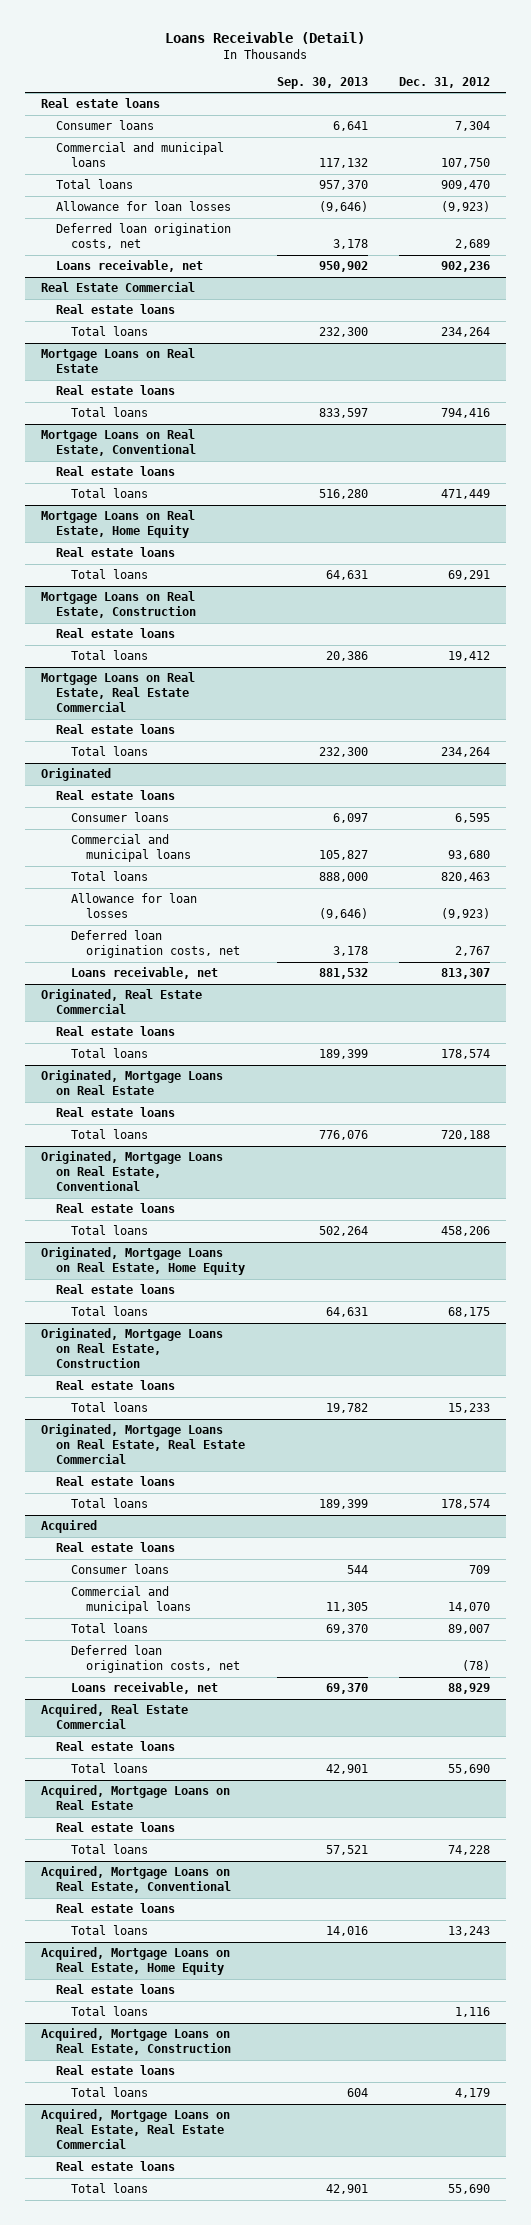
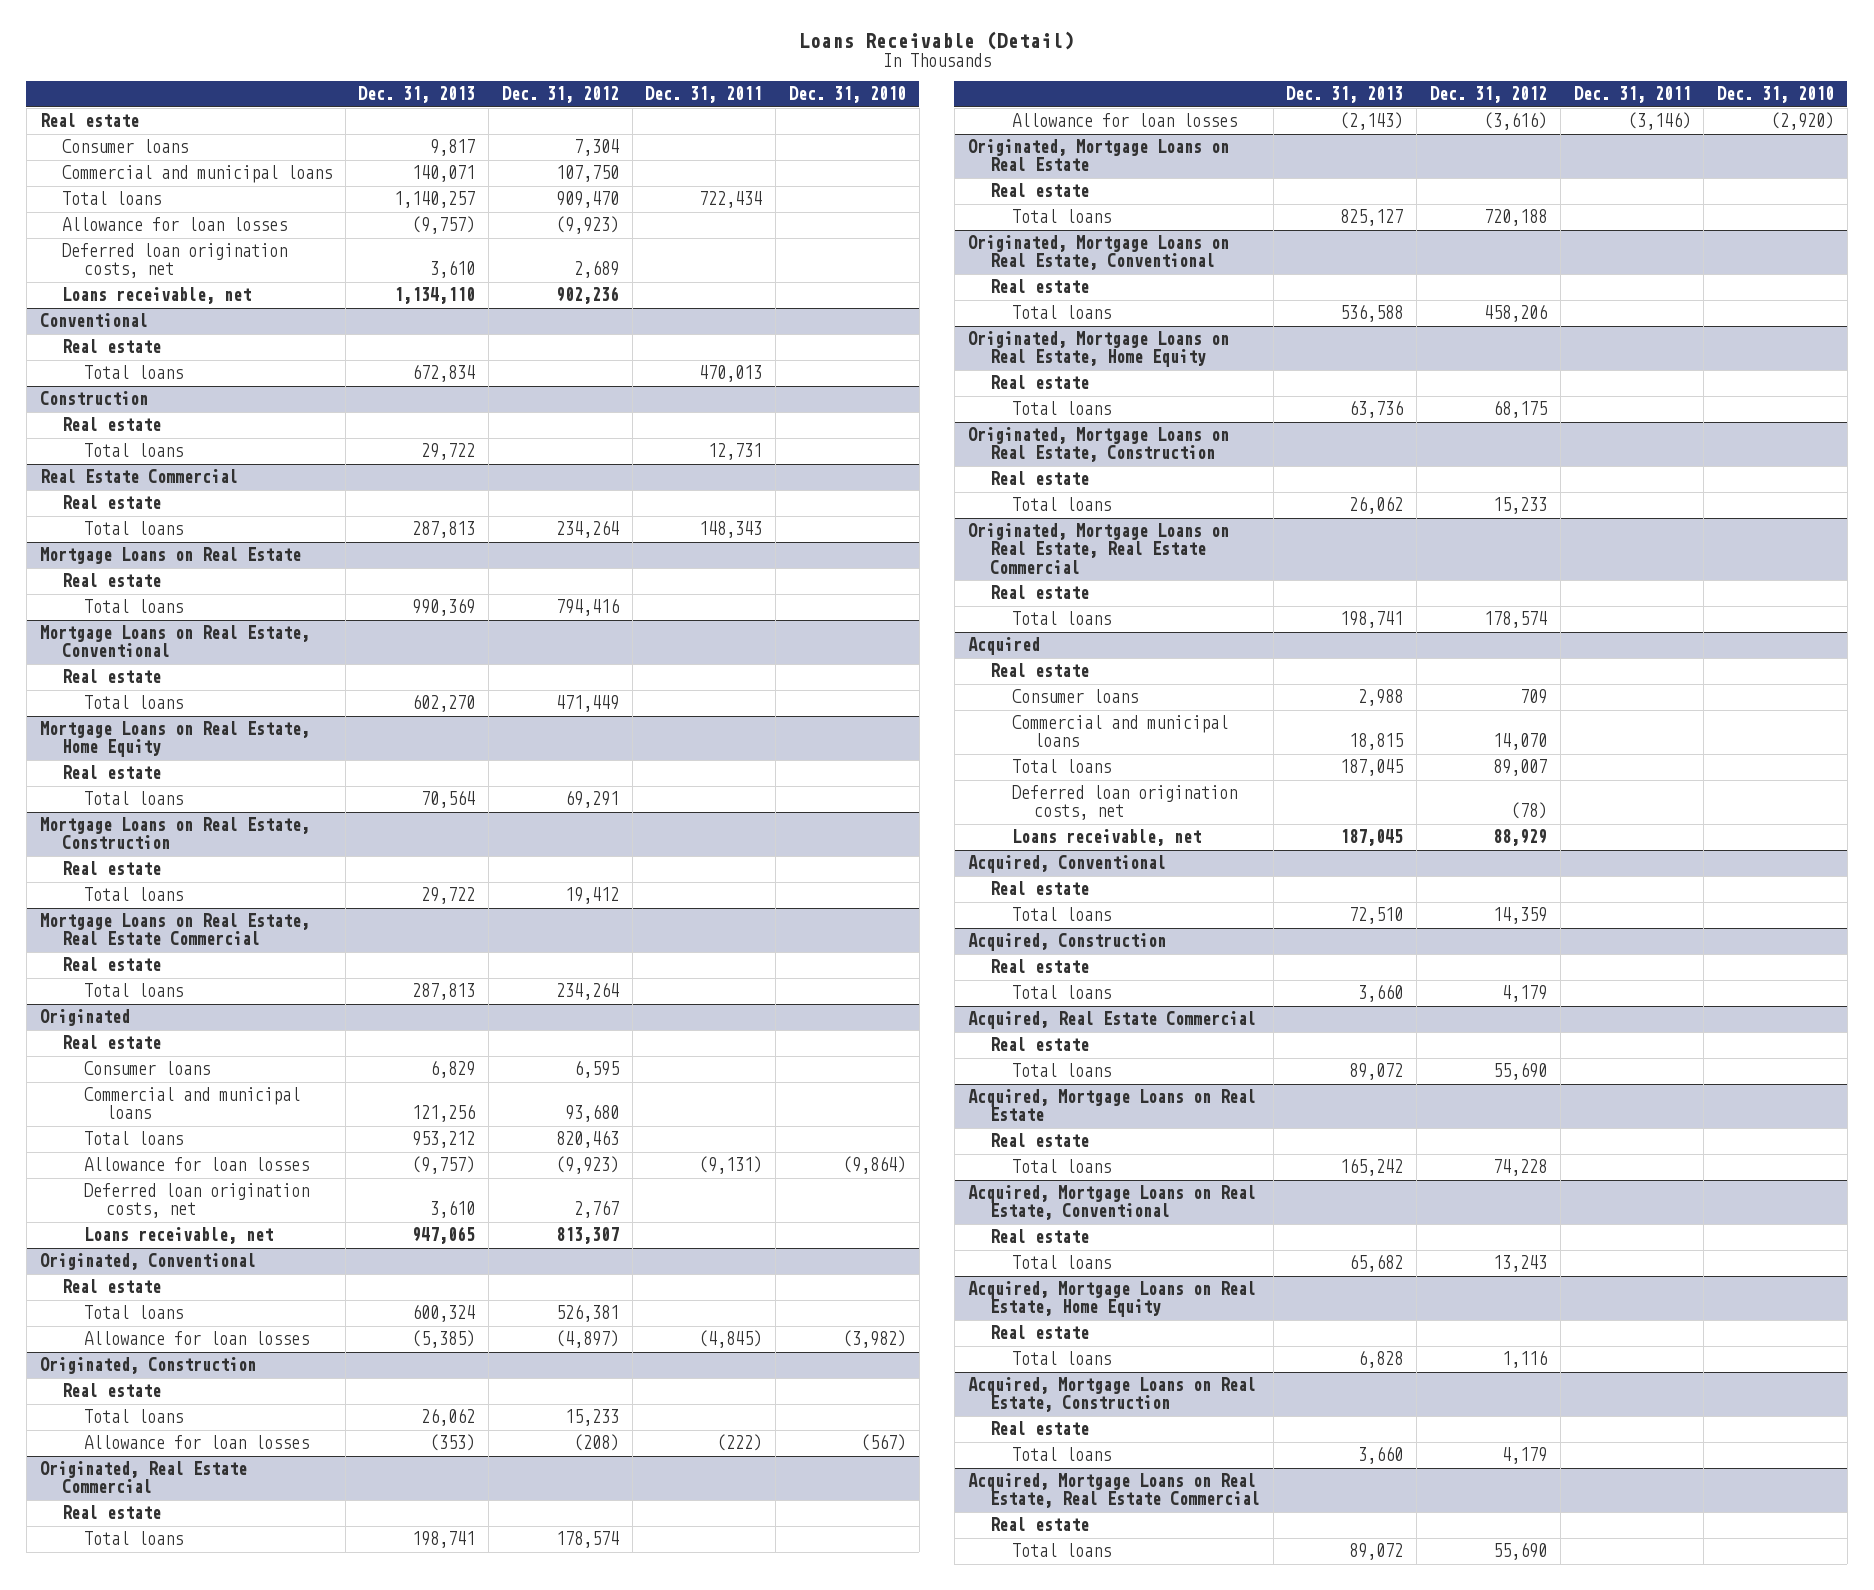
[276,76,368,89] Sep. 30, 2013 -> none
none -> [358,86,476,104] Dec. 31, 2013
none -> [645,86,763,104] Dec. 31, 2011
none -> [789,86,907,104] Dec. 31, 2010
[40,98,160,109] Real estate loans -> [39,113,139,128] Real estate
none -> [39,313,148,328] Conventional
none -> [61,339,161,354] Real estate
none -> [84,365,184,380] Total loans
none -> [39,391,148,406] Construction
none -> [61,417,161,432] Real estate
none -> [84,443,184,458] Total loans
[56,304,176,315] Real estate loans -> [61,495,161,510] Real estate
[56,385,176,396] Real estate loans -> [61,573,161,588] Real estate
[56,466,176,477] Real estate loans -> [61,669,161,684] Real estate
[56,547,176,558] Real estate loans -> [61,765,161,780] Real estate
[56,628,176,639] Real estate loans -> [61,861,161,876] Real estate
[56,724,176,735] Real estate loans -> [61,957,161,972] Real estate
[56,790,176,801] Real estate loans -> [61,1035,161,1050] Real estate
none -> [39,1253,256,1271] Originated, Conventional
none -> [61,1279,161,1294] Real estate
none -> [84,1305,184,1320] Total loans
none -> [84,1331,310,1346] Allowance for loan losses
none -> [39,1357,256,1375] Originated, Construction
none -> [61,1383,161,1398] Real estate
none -> [84,1409,184,1424] Total loans
none -> [84,1435,310,1450] Allowance for loan losses
[56,1026,176,1037] Real estate loans -> [61,1505,161,1520] Real estate
none -> [1012,113,1238,128] Allowance for loan losses
[56,1107,176,1118] Real estate loans -> [989,183,1089,198] Real estate
[56,1203,176,1214] Real estate loans -> [989,279,1089,294] Real estate
[56,1284,176,1295] Real estate loans -> [989,375,1089,390] Real estate
[56,1380,176,1391] Real estate loans -> [989,471,1089,486] Real estate
[56,1476,176,1487] Real estate loans -> [989,585,1089,600] Real estate
[56,1542,176,1553] Real estate loans -> [989,663,1089,678] Real estate
none -> [967,855,1166,874] Acquired, Conventional
none -> [989,881,1089,896] Real estate
none -> [1012,907,1112,922] Total loans
none -> [967,933,1166,952] Acquired, Construction
none -> [989,959,1089,974] Real estate
none -> [1012,985,1112,1000] Total loans
[56,1741,176,1752] Real estate loans -> [989,1037,1089,1052] Real estate
[56,1822,176,1833] Real estate loans -> [989,1133,1089,1148] Real estate
[56,1903,176,1914] Real estate loans -> [989,1229,1089,1244] Real estate
[56,1984,176,1995] Real estate loans -> [989,1325,1089,1340] Real estate
[56,2065,176,2076] Real estate loans -> [989,1421,1089,1436] Real estate
[56,2161,176,2172] Real estate loans -> [989,1517,1089,1532] Real estate

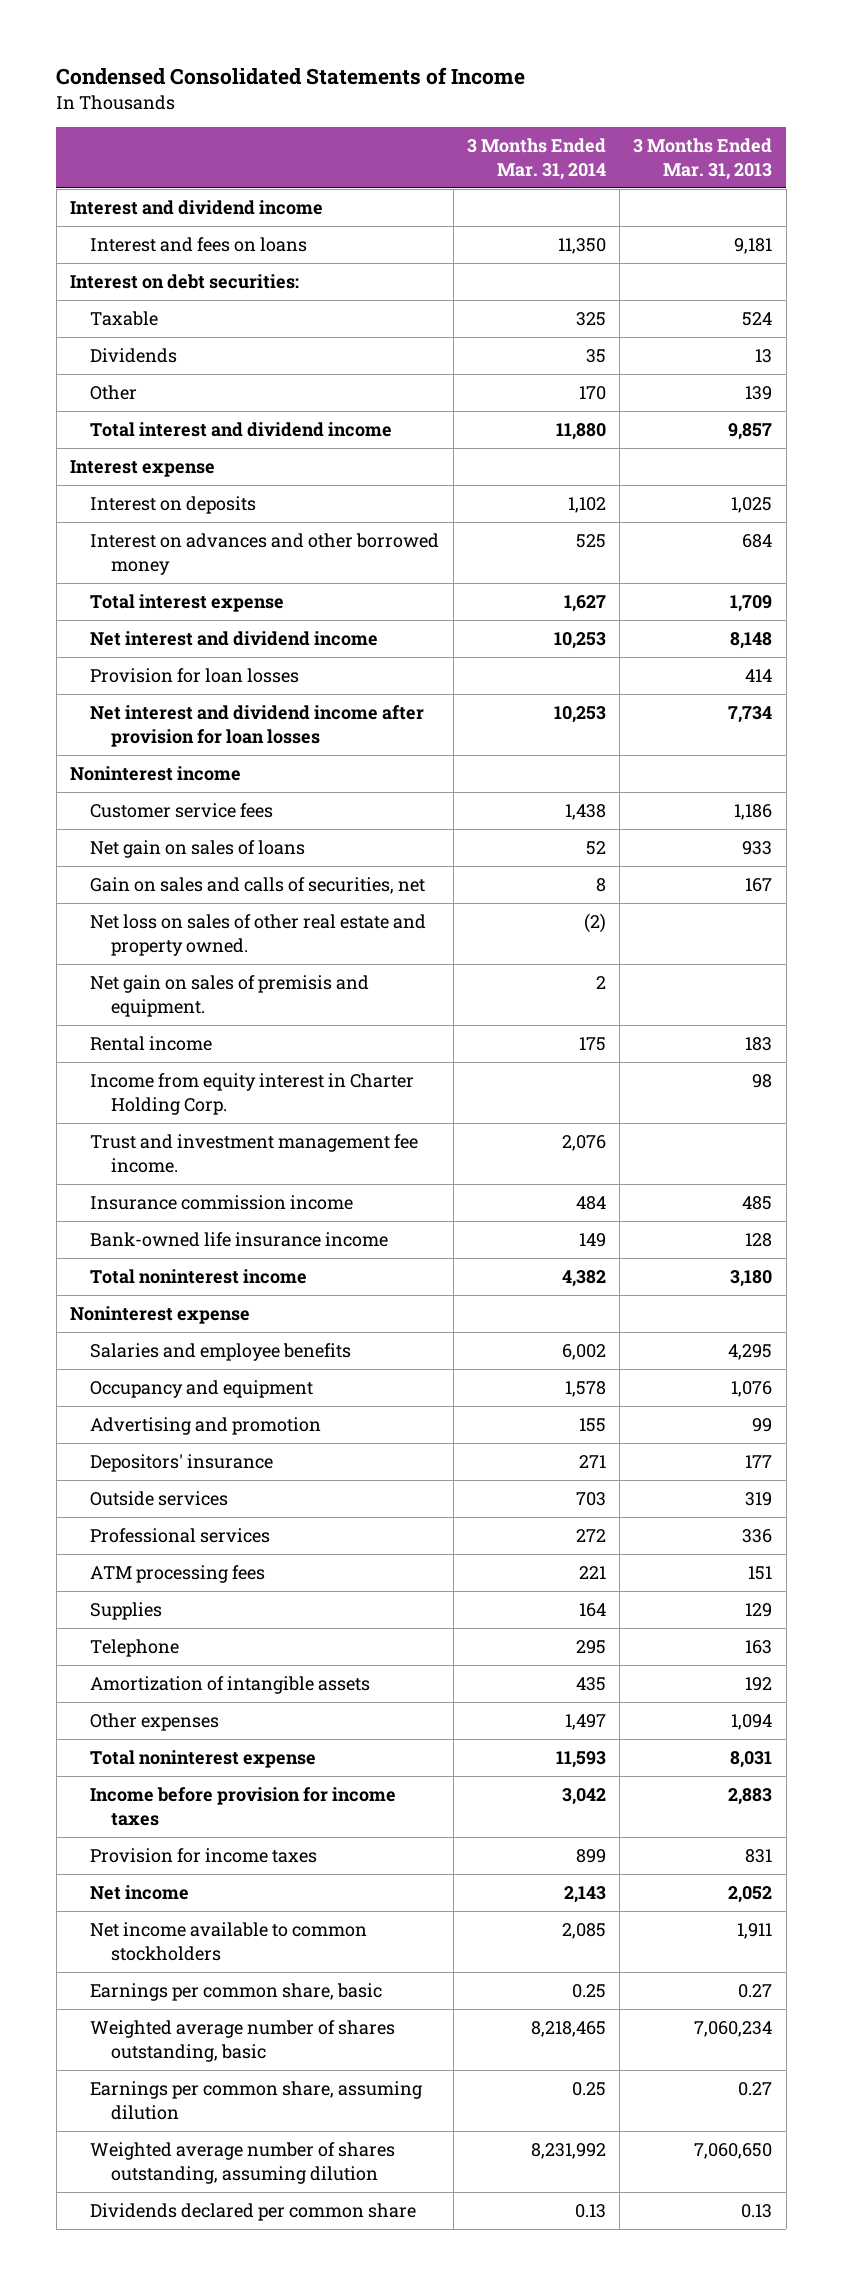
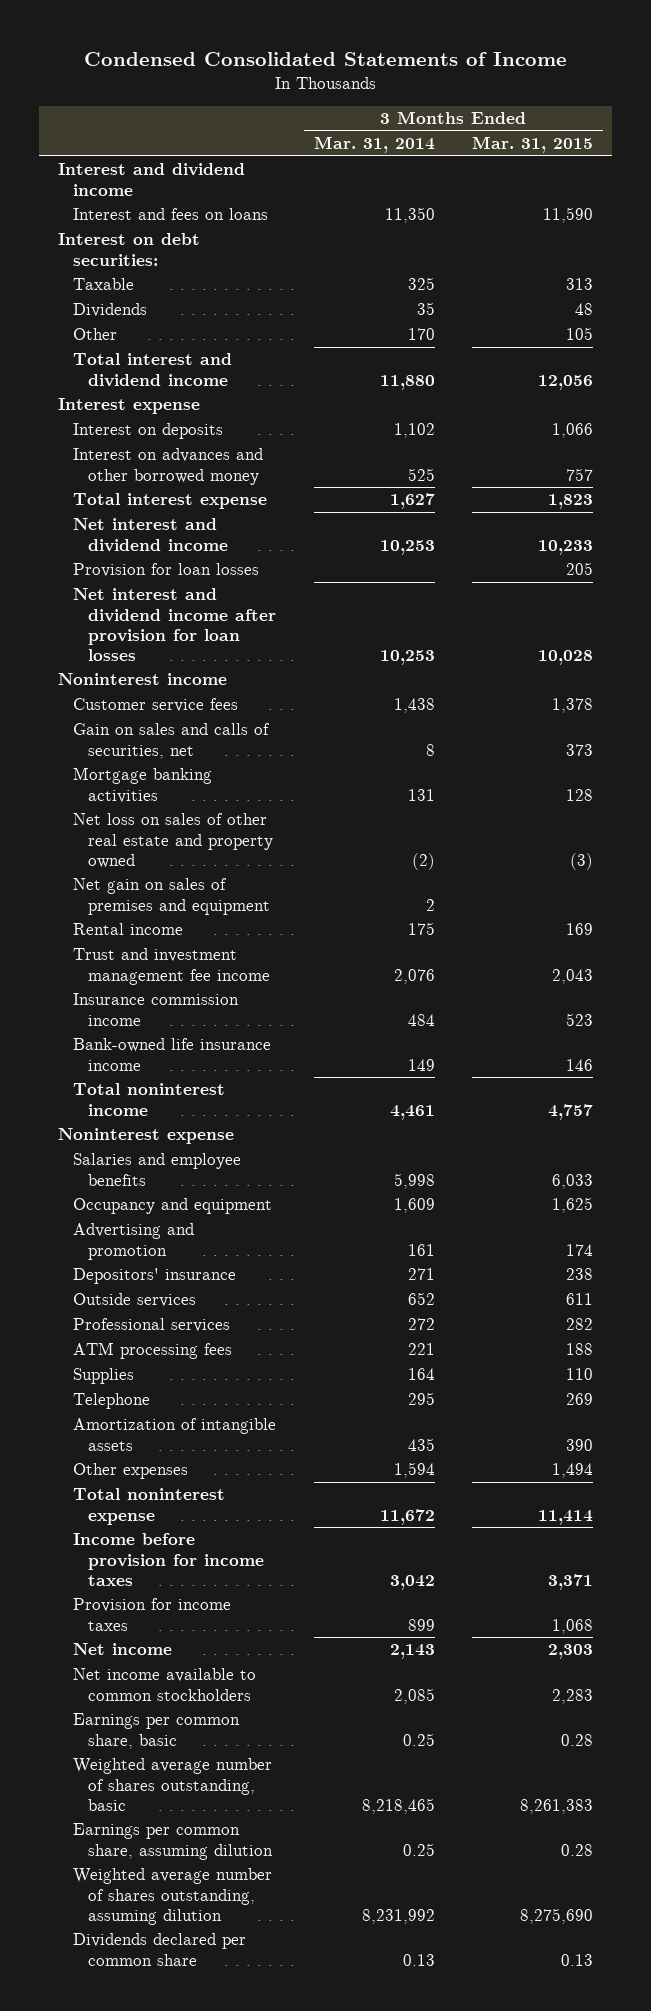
[633,138,773,180] 3 Months Ended Mar. 31, 2013 -> none
none -> [472,136,594,154] Mar. 31, 2015
[90,840,306,859] Net gain on sales of loans -> none
none -> [72,767,212,803] Mortgage banking activities
[90,914,427,956] Net loss on sales of other real estate and property owned. -> [72,813,273,868] Net loss on sales of other real estate and property owned
[90,975,370,1017] Net gain on sales of premisis and equipment. -> [72,878,270,915] Net gain on sales of premises and equipment
[90,1073,415,1115] Income from equity interest in Charter Holding Corp. -> none
[90,1134,419,1173] Trust and investment management fee income. -> [72,948,270,985] Trust and investment management fee income
[561,1270,606,1288] 4,382 -> [389,1104,435,1120] 4,461
[561,1344,606,1361] 6,002 -> [393,1172,435,1189] 5,998
[564,1381,606,1398] 1,578 -> [393,1198,435,1214] 1,609
[578,1418,606,1433] 155 -> [407,1243,435,1256] 161
[575,1492,606,1507] 703 -> [407,1292,435,1306] 652
[564,1714,606,1731] 1,497 -> [393,1462,435,1479] 1,594
[555,1751,606,1769] 11,593 -> [379,1508,435,1525] 11,672

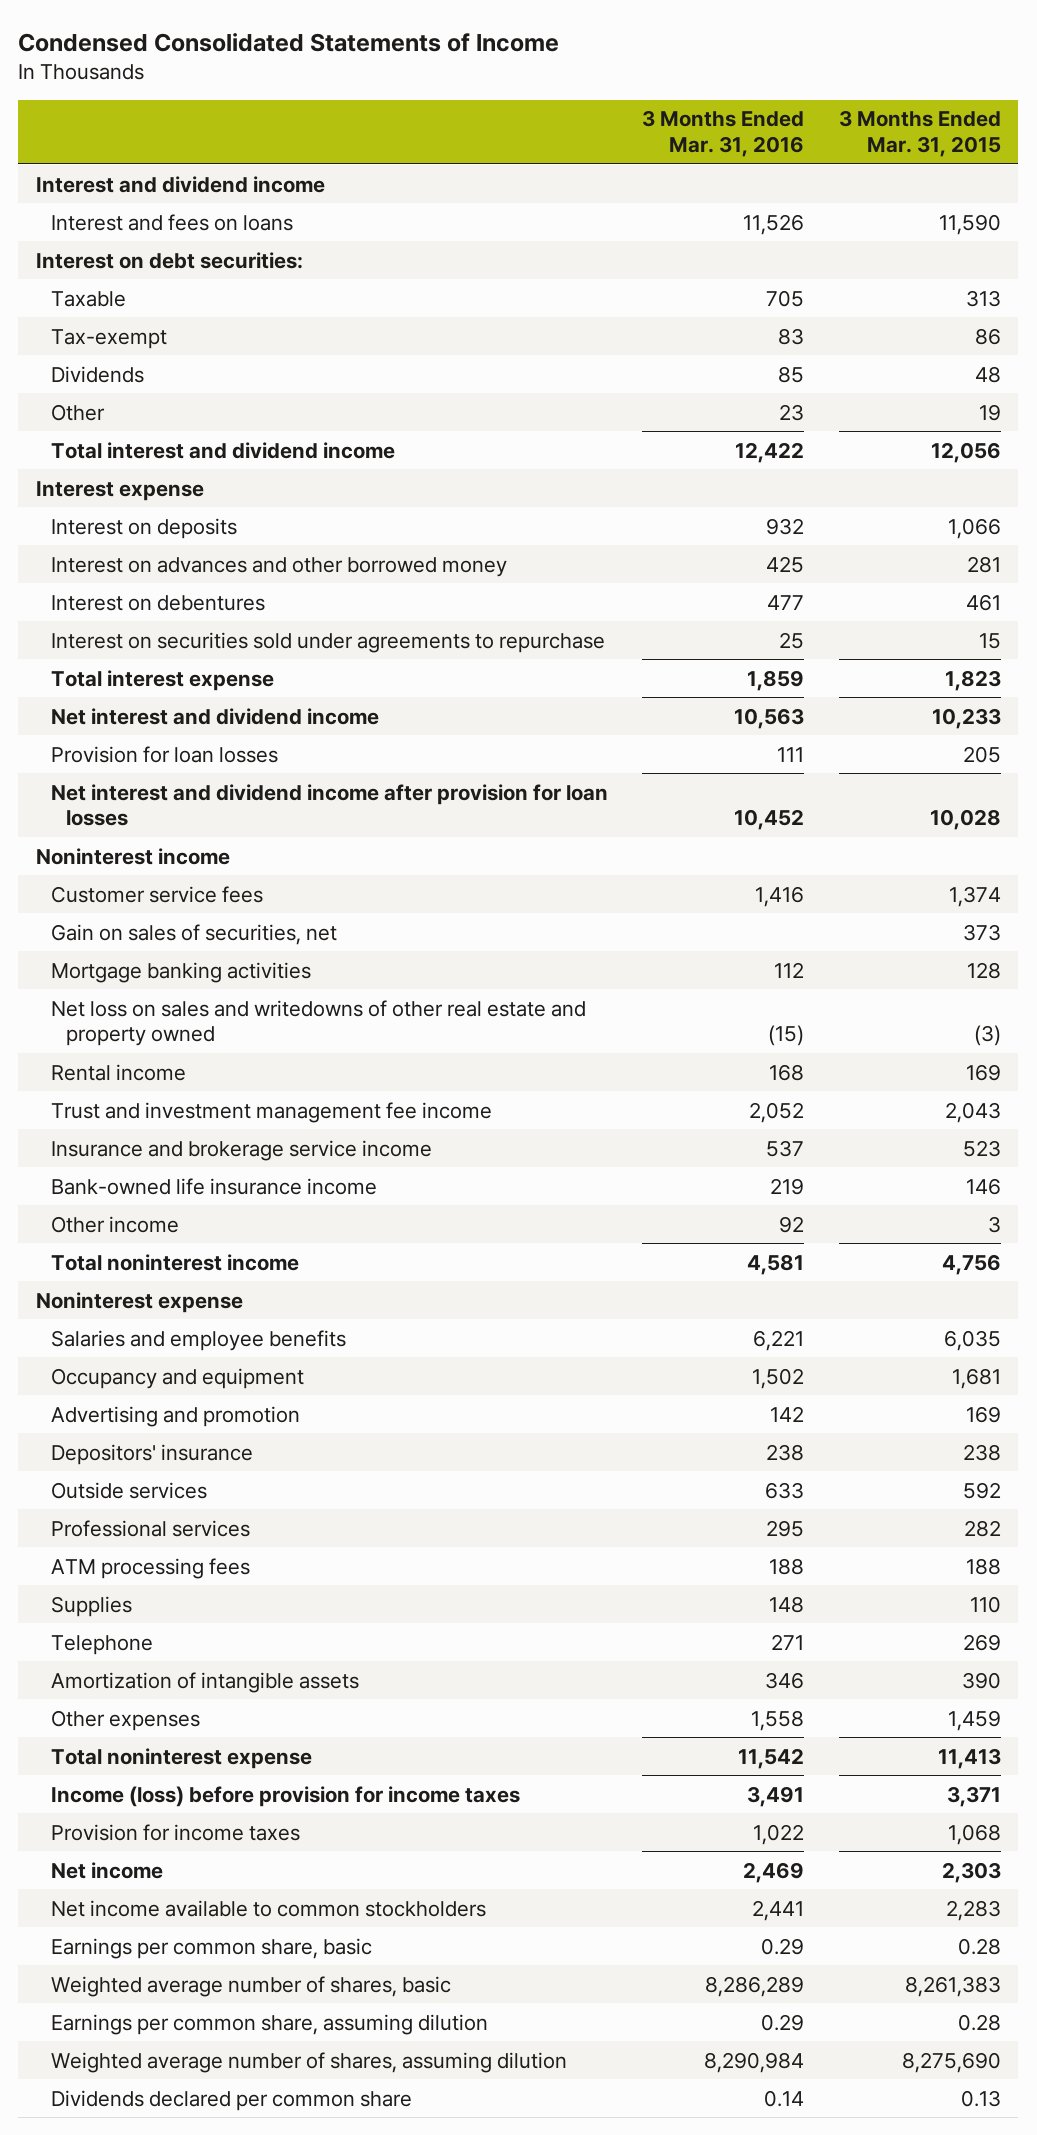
[313,136,435,154] Mar. 31, 2014 -> none
none -> [642,110,805,157] 3 Months Ended Mar. 31, 2016
none -> [50,328,167,349] Tax-exempt
[566,327,594,341] 105 -> [979,403,1002,421] 19
[566,467,594,481] 757 -> [967,555,1002,573] 281
none -> [50,594,265,611] Interest on debentures
none -> [50,631,605,653] Interest on securities sold under agreements to repurchase
[552,698,594,714] 1,378 -> [949,885,1002,907] 1,374
[72,723,270,759] Gain on sales and calls of securities, net -> [50,923,337,945] Gain on sales of securities, net
[72,878,270,915] Net gain on sales of premises and equipment -> none
[72,813,273,868] Net loss on sales of other real estate and property owned -> [50,999,586,1046] Net loss on sales and writedowns of other real estate and property owned
[72,993,239,1026] Insurance commission income -> [50,1139,432,1161] Insurance and brokerage service income
none -> [50,1215,179,1233] Other income
[548,1103,594,1120] 4,757 -> [942,1253,1002,1275] 4,756
[552,1173,594,1189] 6,033 -> [944,1329,1002,1351] 6,035
[552,1197,594,1214] 1,625 -> [952,1367,1002,1389] 1,681
[566,1243,594,1256] 174 -> [966,1405,1002,1423] 169
[566,1293,594,1306] 611 -> [963,1481,1002,1499] 592
[552,1463,594,1479] 1,494 -> [948,1709,1002,1731] 1,459
[538,1509,594,1525] 11,414 -> [938,1747,1002,1769] 11,413
[72,1533,264,1586] Income before provision for income taxes -> [50,1785,520,1807] Income (loss) before provision for income taxes
[72,1758,272,1811] Weighted average number of shares outstanding, basic -> [50,1975,451,1997] Weighted average number of shares, basic
[72,1868,272,1925] Weighted average number of shares outstanding, assuming dilution -> [50,2051,567,2073] Weighted average number of shares, assuming dilution

